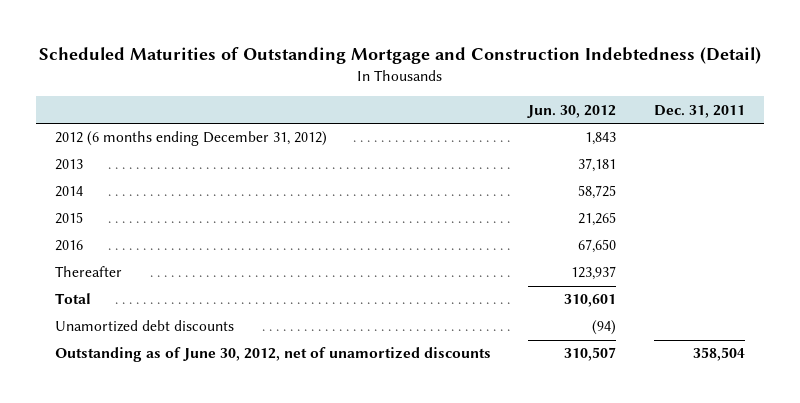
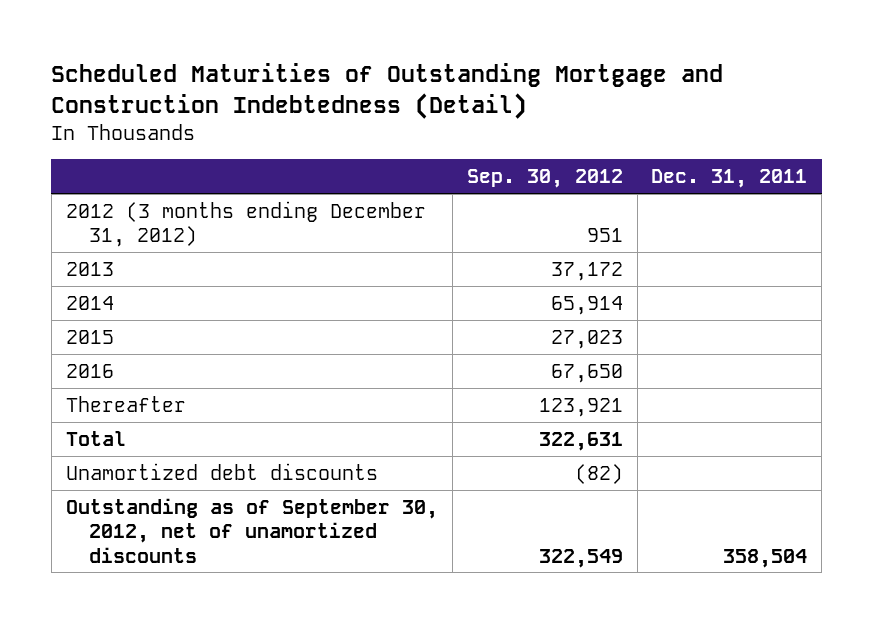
[527,104,617,118] Jun. 30, 2012 -> none
none -> [466,169,623,189] Sep. 30, 2012
[54,131,327,147] 2012 (6 months ending December 31, 2012) -> [65,200,426,248] 2012 (3 months ending December 31, 2012)
[54,347,491,363] Outstanding as of June 30, 2012, net of unamortized discounts -> [65,497,438,563] Outstanding as of September 30, 2012, net of unamortized discounts

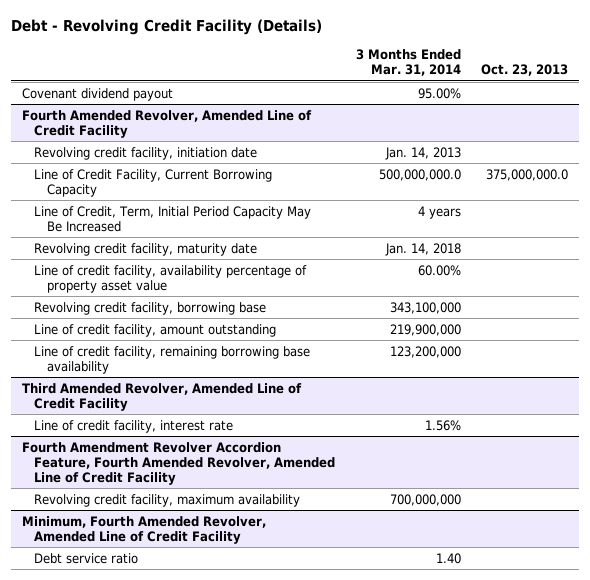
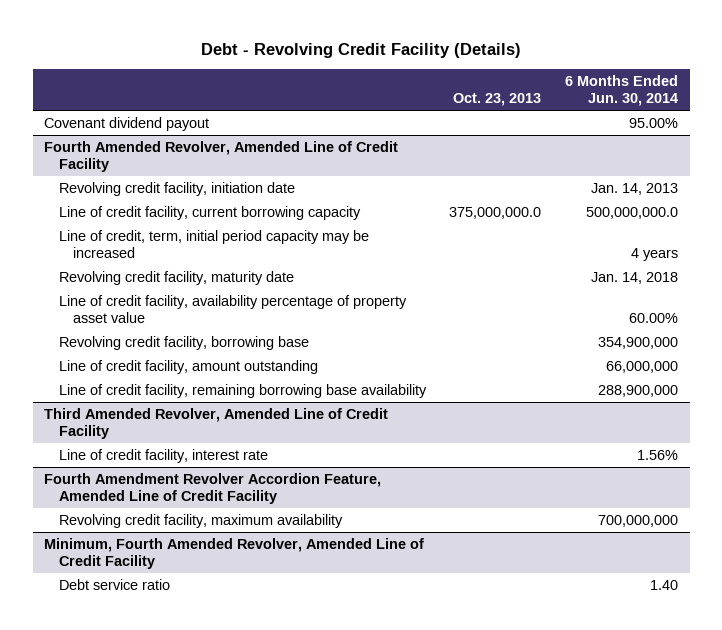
[355,49,461,77] 3 Months Ended Mar. 31, 2014 -> none
none -> [564,75,678,107] 6 Months Ended Jun. 30, 2014
[34,168,273,197] Line of Credit Facility, Current Borrowing Capacity -> [58,205,361,220] Line of credit facility, current borrowing capacity
[34,205,312,232] Line of Credit, Term, Initial Period Capacity May Be Increased -> [58,229,369,258] Line of credit, term, initial period capacity may be increased
[21,441,336,485] Fourth Amendment Revolver Accordion Feature, Fourth Amended Revolver, Amended Line of Credit Facility -> [44,472,382,504] Fourth Amendment Revolver Accordion Feature, Amended Line of Credit Facility

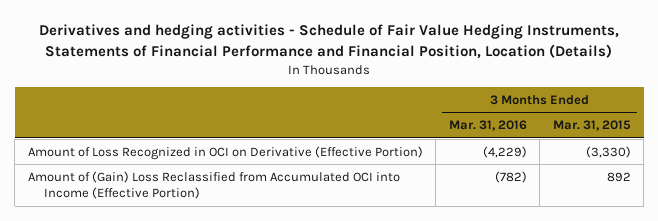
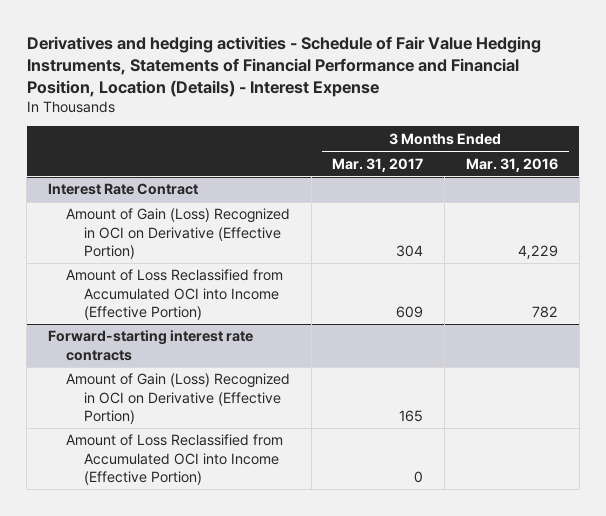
[39,24,620,59] Derivatives and hedging activities - Schedule of Fair Value Hedging Instruments, Statements of Financial Performance and Financial Position, Location (Details) -> [26,35,541,97] Derivatives and hedging activities - Schedule of Fair Value Hedging Instruments, Statements of Financial Performance and Financial Position, Location (Details) - Interest Expense
[552,120,631,132] Mar. 31, 2015 -> none
none -> [332,157,424,172] Mar. 31, 2017
[27,145,423,160] Amount of Loss Recognized in OCI on Derivative (Effective Portion) -> none
[27,170,400,200] Amount of (Gain) Loss Reclassified from Accumulated OCI into Income (Effective Portion) -> none
none -> [47,183,198,196] Interest Rate Contract
none -> [65,208,290,260] Amount of Gain (Loss) Recognized in OCI on Derivative (Effective Portion)
none -> [65,269,283,321] Amount of Loss Reclassified from Accumulated OCI into Income (Effective Portion)
none -> [47,330,253,361] Forward-starting interest rate contracts
none -> [65,373,290,425] Amount of Gain (Loss) Recognized in OCI on Derivative (Effective Portion)
none -> [65,434,283,486] Amount of Loss Reclassified from Accumulated OCI into Income (Effective Portion)

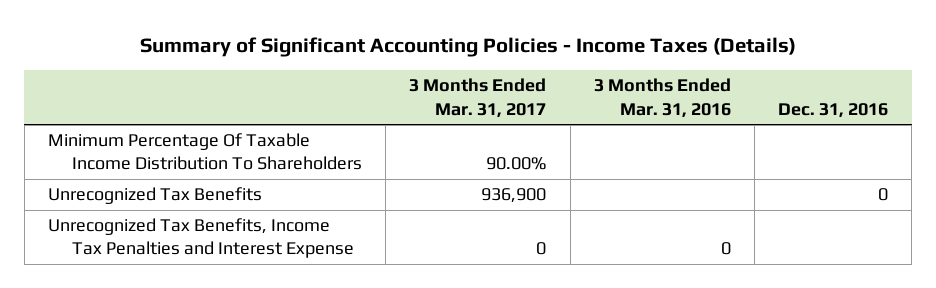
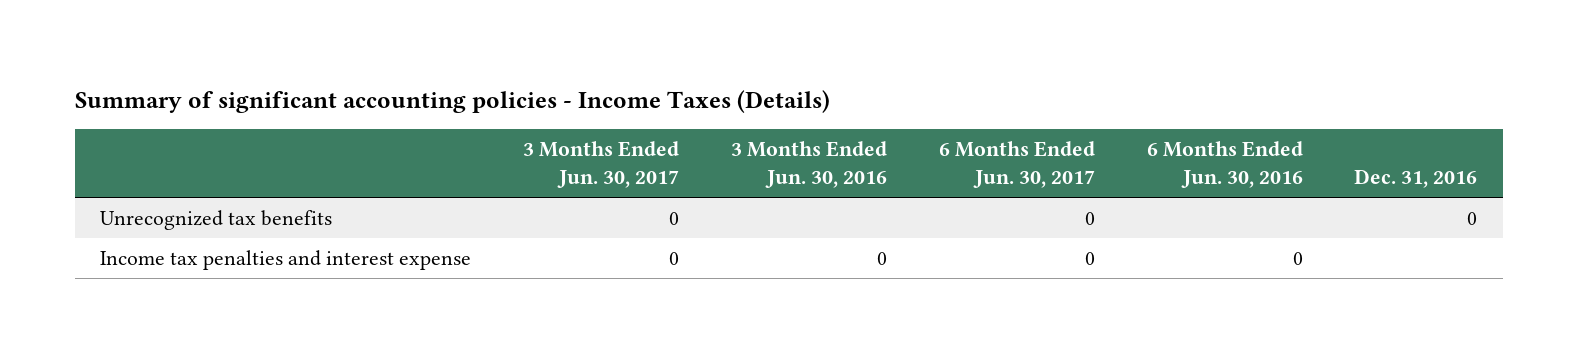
[140,37,797,58] Summary of Significant Accounting Policies - Income Taxes (Details) -> [74,89,830,113] Summary of significant accounting policies - Income Taxes (Details)
[409,78,547,118] 3 Months Ended Mar. 31, 2017 -> none
[593,78,731,118] 3 Months Ended Mar. 31, 2016 -> none
none -> [523,141,680,189] 3 Months Ended Jun. 30, 2017
none -> [730,141,887,189] 3 Months Ended Jun. 30, 2016
none -> [938,141,1095,189] 6 Months Ended Jun. 30, 2017
none -> [1146,141,1303,189] 6 Months Ended Jun. 30, 2016
[48,133,362,171] Minimum Percentage Of Taxable Income Distribution To Shareholders -> none
[48,187,263,205] Unrecognized Tax Benefits -> [100,210,333,231] Unrecognized tax benefits
[48,218,354,259] Unrecognized Tax Benefits, Income Tax Penalties and Interest Expense -> [100,250,472,271] Income tax penalties and interest expense

